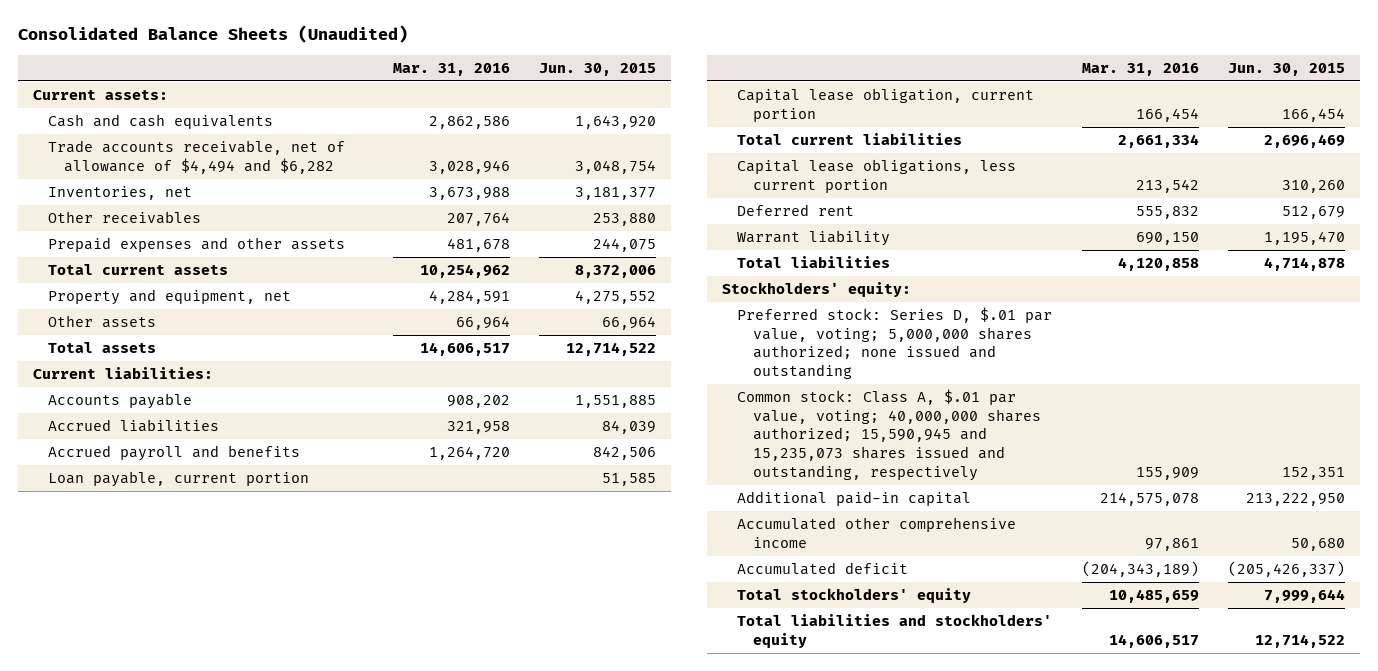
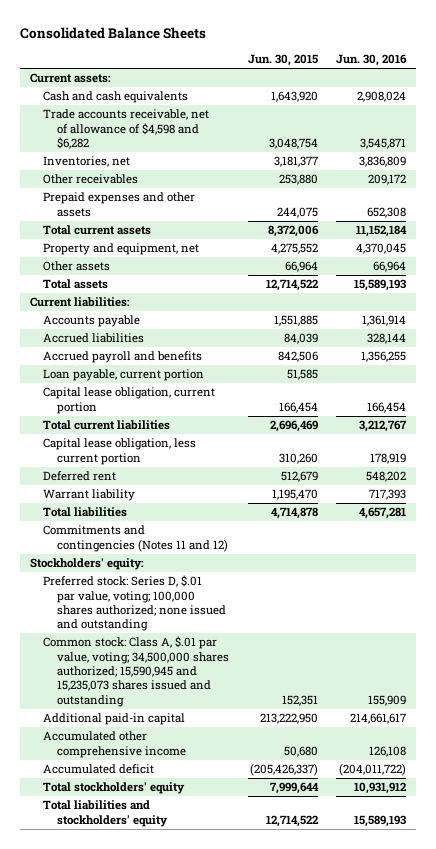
[18,25,409,44] Consolidated Balance Sheets (Unaudited) -> [20,27,207,40] Consolidated Balance Sheets
[392,62,510,76] Mar. 31, 2016 -> none
none -> [336,54,408,67] Jun. 30, 2016
[48,140,346,174] Trade accounts receivable, net of allowance of $4,494 and $6,282 -> [43,109,210,150] Trade accounts receivable, net of allowance of $4,598 and $6,282
[737,159,1017,193] Capital lease obligations, less current portion -> [43,438,197,465] Capital lease obligation, less current portion
none -> [43,525,229,552] Commitments and contingencies (Notes 11 and 12)
[737,307,1053,379] Preferred stock: Series D, $.01 par value, voting; 5,000,000 shares authorized; none issued and outstanding -> [43,575,227,632] Preferred stock: Series D, $.01 par value, voting; 100,000 shares authorized; none issued and outstanding
[737,389,1042,481] Common stock: Class A, $.01 par value, voting; 40,000,000 shares authorized; 15,590,945 and 15,235,073 shares issued and outstanding, respectively -> [43,636,230,707] Common stock: Class A, $.01 par value, voting; 34,500,000 shares authorized; 15,590,945 and 15,235,073 shares issued and outstanding

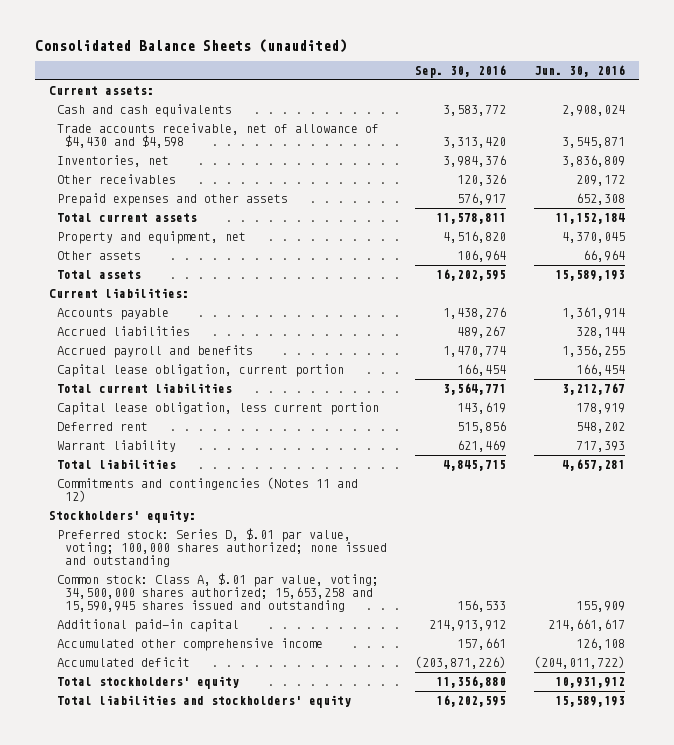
[20,27,207,40] Consolidated Balance Sheets -> [34,38,347,53] Consolidated Balance Sheets (unaudited)
[247,54,318,67] Jun. 30, 2015 -> none
none -> [415,64,507,78] Sep. 30, 2016
[43,109,210,150] Trade accounts receivable, net of allowance of $4,598 and $6,282 -> [57,123,380,149] Trade accounts receivable, net of allowance of $4,430 and $4,598
[43,369,205,382] Loan payable, current portion -> none
[43,636,230,707] Common stock: Class A, $.01 par value, voting; 34,500,000 shares authorized; 15,590,945 and 15,235,073 shares issued and outstanding -> [57,573,380,613] Common stock: Class A, $.01 par value, voting; 34,500,000 shares authorized; 15,653,258 and 15,590,945 shares issued and outstanding

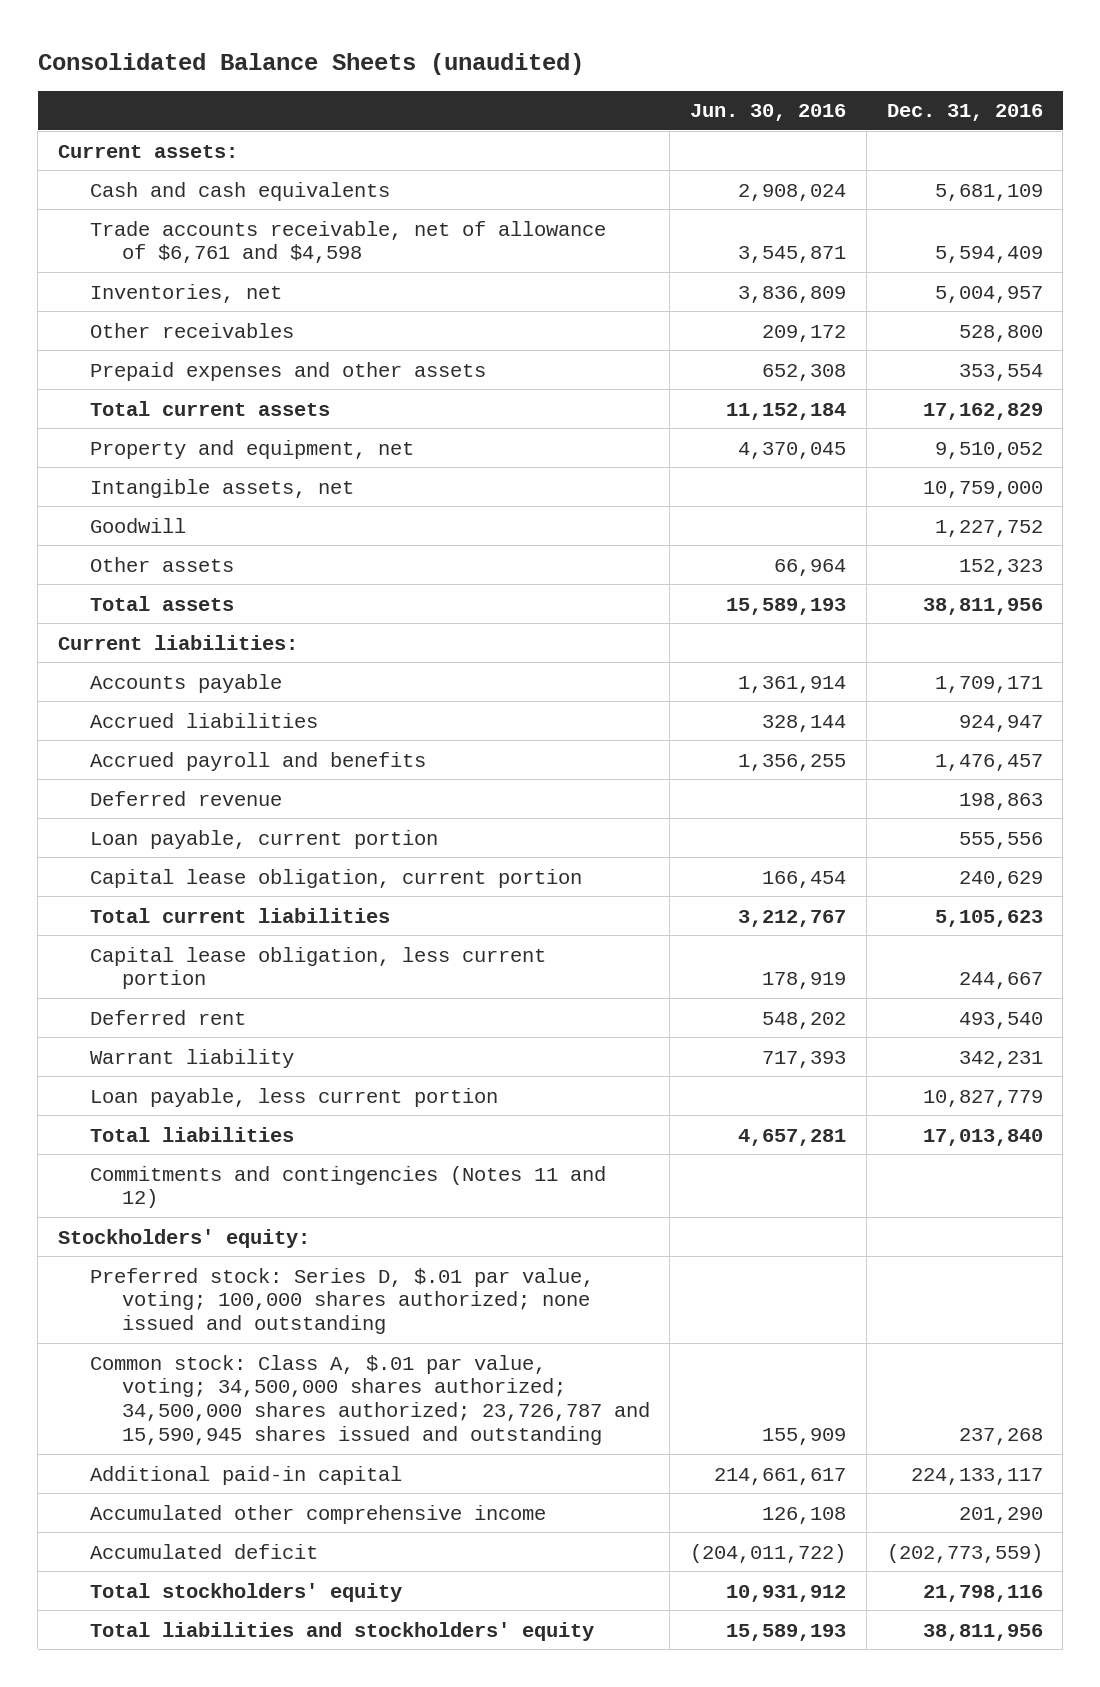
[415,64,507,78] Sep. 30, 2016 -> none
none -> [886,104,1043,122] Dec. 31, 2016
[57,123,380,149] Trade accounts receivable, net of allowance of $4,430 and $4,598 -> [89,220,606,264] Trade accounts receivable, net of allowance of $6,761 and $4,598
none -> [89,478,354,498] Intangible assets, net
none -> [89,517,186,533] Goodwill
none -> [89,790,282,806] Deferred revenue
none -> [89,829,438,849] Loan payable, current portion
none -> [89,1087,498,1107] Loan payable, less current portion
[57,573,380,613] Common stock: Class A, $.01 par value, voting; 34,500,000 shares authorized; 15,653,258 and 15,590,945 shares issued and outstanding -> [89,1354,650,1446] Common stock: Class A, $.01 par value, voting; 34,500,000 shares authorized; 34,500,000 shares authorized; 23,726,787 and 15,590,945 shares issued and outstanding

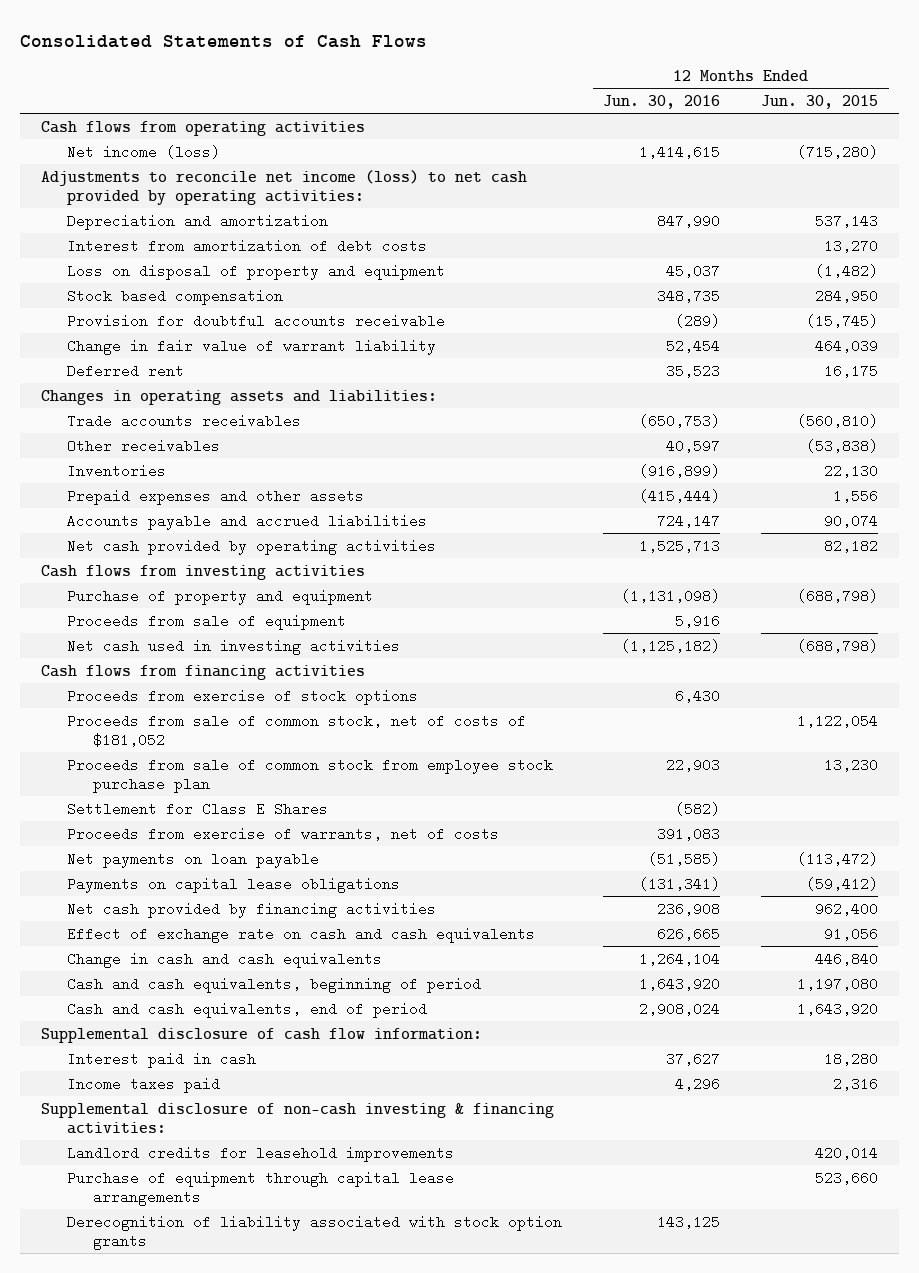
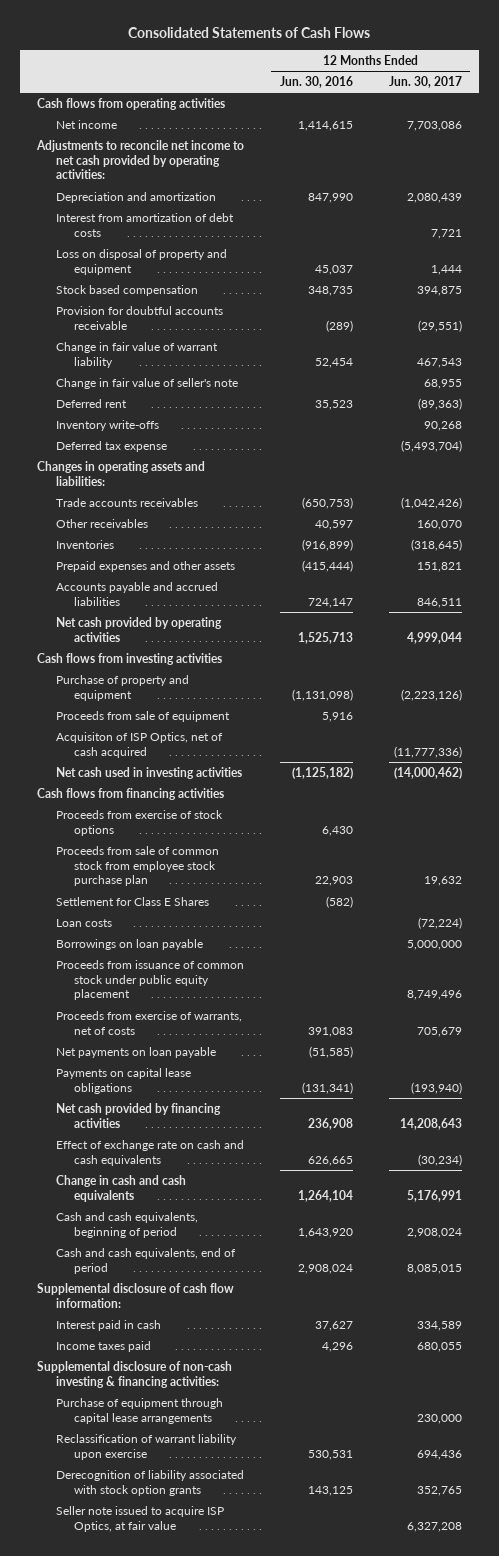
[761,95,879,110] Jun. 30, 2015 -> none
none -> [388,75,462,88] Jun. 30, 2017
[67,144,221,159] Net income (loss) -> [55,119,117,129] Net income
[41,169,528,206] Adjustments to reconcile net income (loss) to net cash provided by operating activities: -> [36,139,245,180] Adjustments to reconcile net income to net cash provided by operating activities:
none -> [55,377,238,389] Change in fair value of seller's note
none -> [55,419,159,431] Inventory write-offs
none -> [55,440,167,452] Deferred tax expense
none -> [55,731,223,758] Acquisiton of ISP Optics, net of cash acquired
[67,713,527,748] Proceeds from sale of common stock, net of costs of $181,052 -> none
none -> [55,918,112,927] Loan costs
none -> [55,938,203,950] Borrowings on loan payable
none -> [55,959,244,1001] Proceeds from issuance of common stock under public equity placement
[67,1145,455,1162] Landlord credits for leasehold improvements -> none
none -> [55,1433,237,1460] Reclassification of warrant liability upon exercise
none -> [55,1505,224,1532] Seller note issued to acquire ISP Optics, at fair value

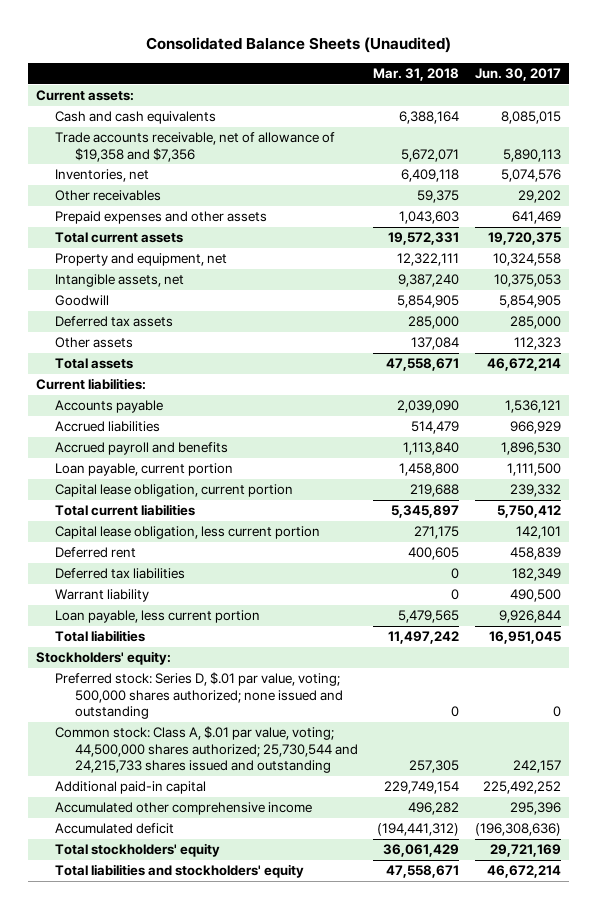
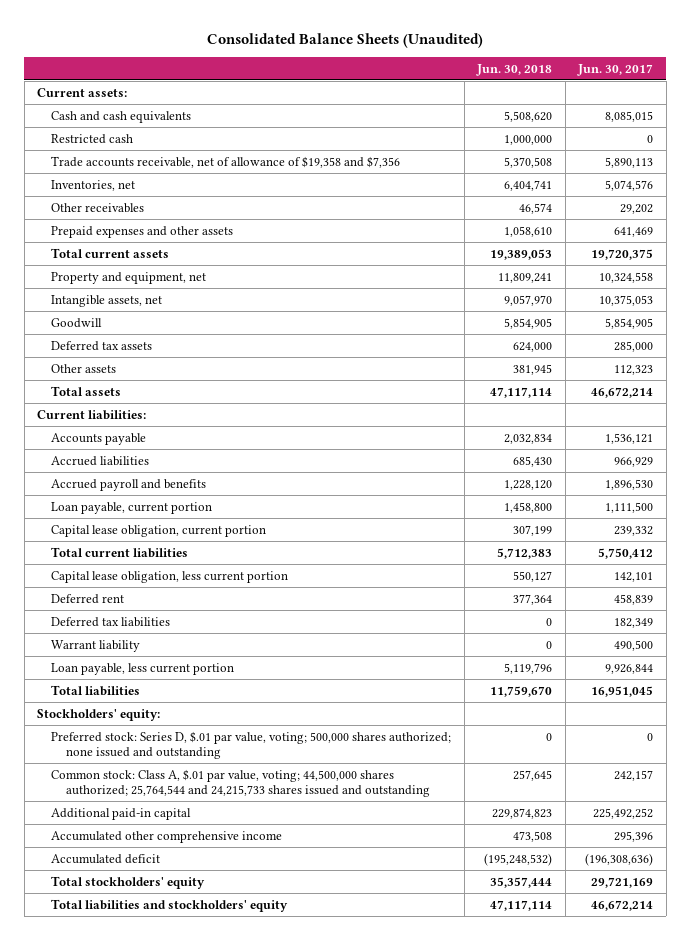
[373,68,460,82] Mar. 31, 2018 -> none
none -> [476,63,553,76] Jun. 30, 2018
none -> [51,133,134,144] Restricted cash
[55,726,358,774] Common stock: Class A, $.01 par value, voting; 44,500,000 shares authorized; 25,730,544 and 24,215,733 shares issued and outstanding -> [51,768,430,797] Common stock: Class A, $.01 par value, voting; 44,500,000 shares authorized; 25,764,544 and 24,215,733 shares issued and outstanding

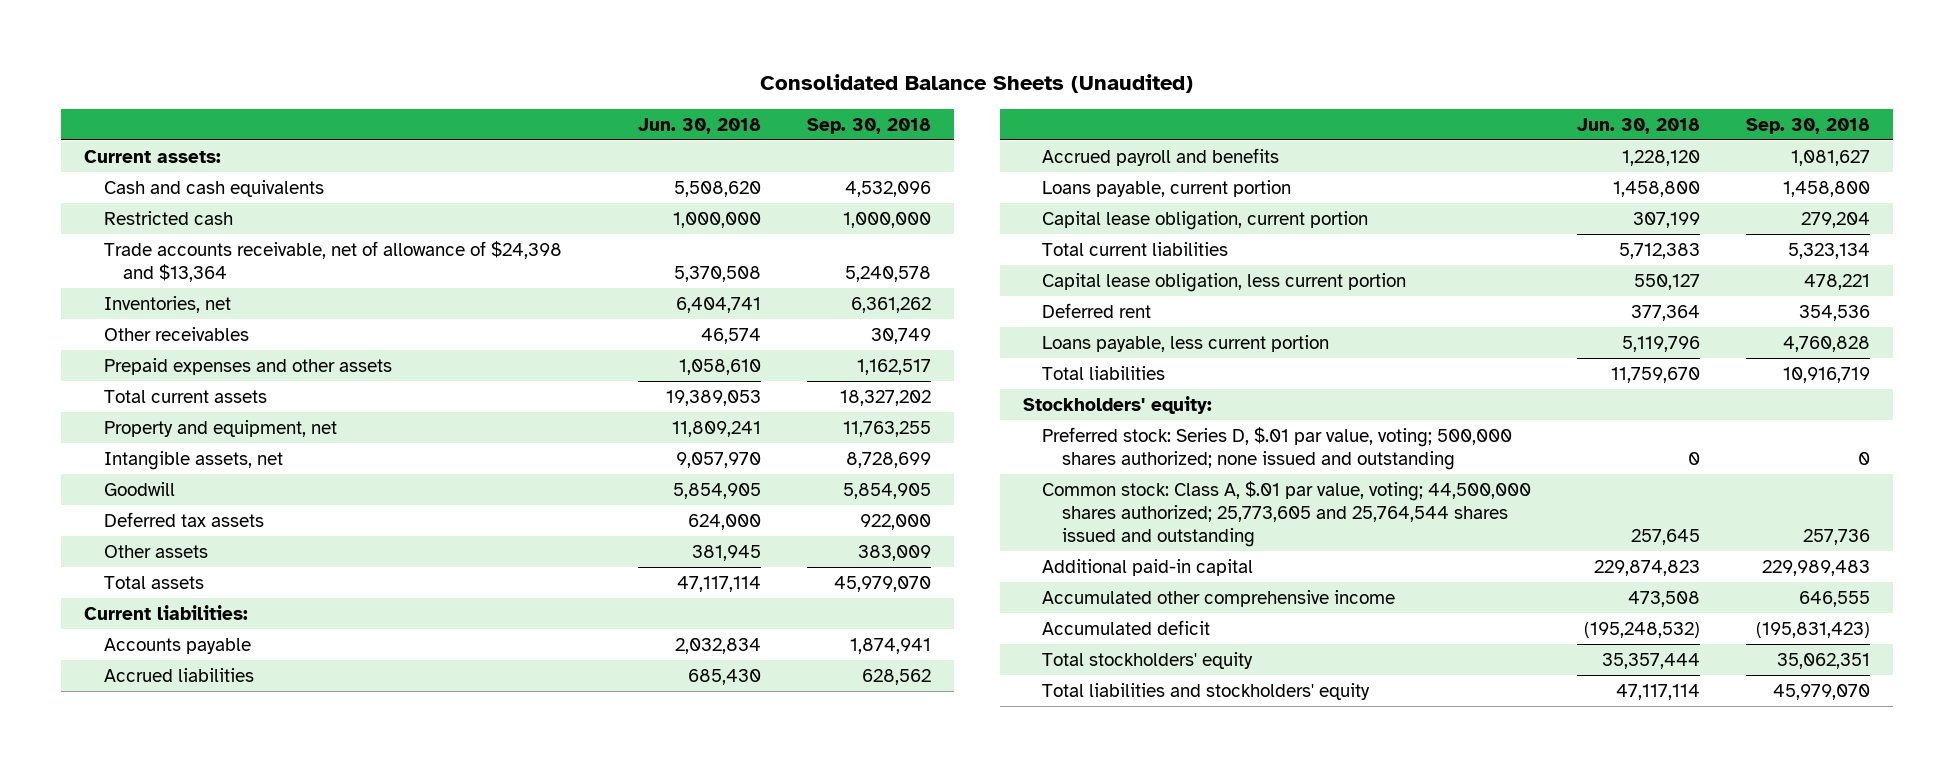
[577,63,654,76] Jun. 30, 2017 -> none
none -> [806,117,931,134] Sep. 30, 2018
[51,155,401,168] Trade accounts receivable, net of allowance of $19,358 and $7,356 -> [103,240,562,282] Trade accounts receivable, net of allowance of $24,398 and $13,364
[51,501,213,514] Loan payable, current portion -> [1042,179,1292,197] Loans payable, current portion
[51,616,171,627] Deferred tax liabilities -> none
[51,639,141,652] Warrant liability -> none
[51,662,235,675] Loan payable, less current portion -> [1042,334,1330,352] Loans payable, less current portion
[51,768,430,797] Common stock: Class A, $.01 par value, voting; 44,500,000 shares authorized; 25,764,544 and 24,215,733 shares issued and outstanding -> [1042,480,1532,547] Common stock: Class A, $.01 par value, voting; 44,500,000 shares authorized; 25,773,605 and 25,764,544 shares issued and outstanding

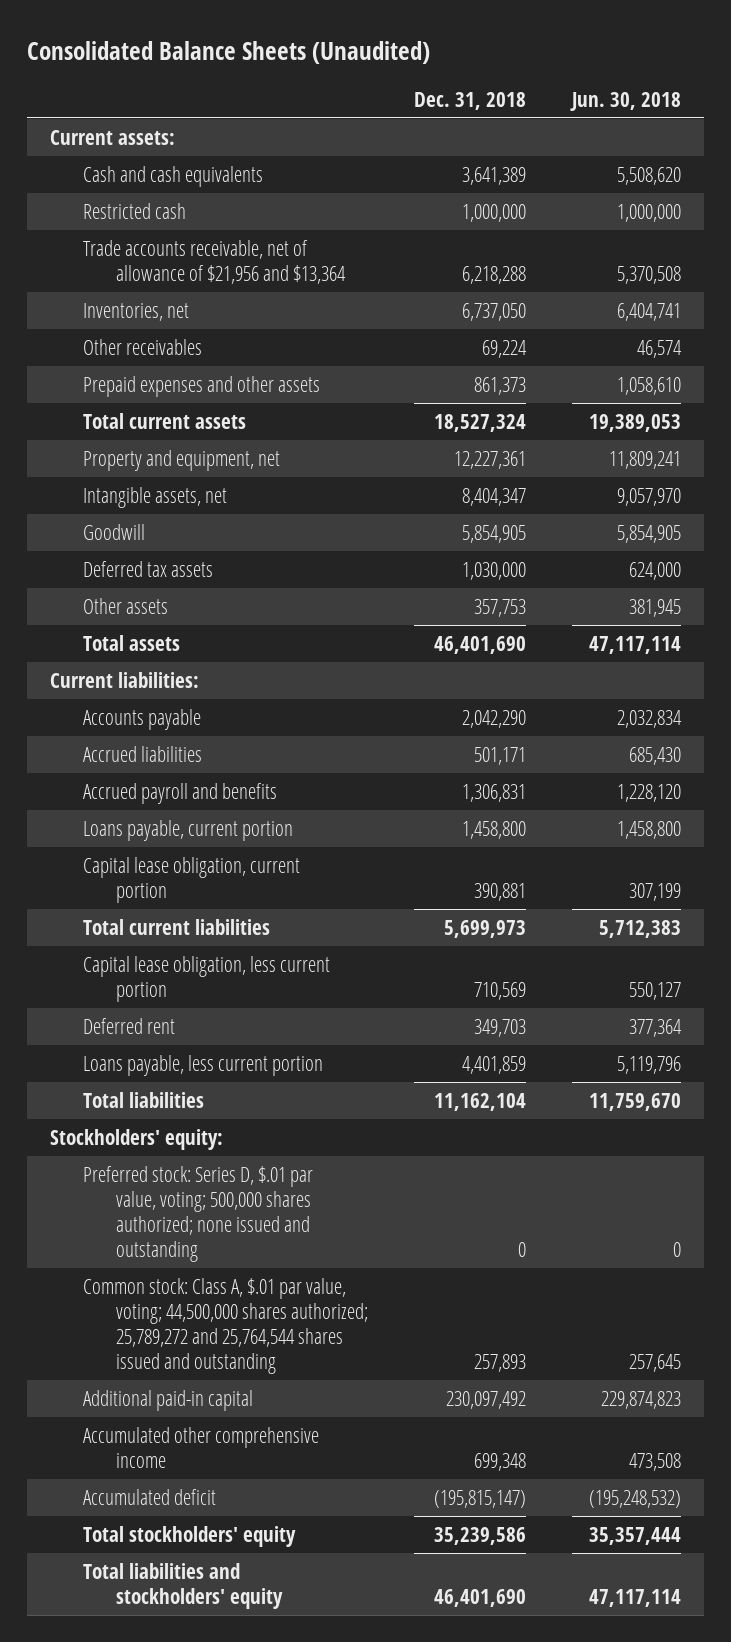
[806,117,931,134] Sep. 30, 2018 -> none
none -> [413,92,526,111] Dec. 31, 2018
[103,240,562,282] Trade accounts receivable, net of allowance of $24,398 and $13,364 -> [82,239,346,284] Trade accounts receivable, net of allowance of $21,956 and $13,364
[1042,480,1532,547] Common stock: Class A, $.01 par value, voting; 44,500,000 shares authorized; 25,773,605 and 25,764,544 shares issued and outstanding -> [82,1277,368,1374] Common stock: Class A, $.01 par value, voting; 44,500,000 shares authorized; 25,789,272 and 25,764,544 shares issued and outstanding

